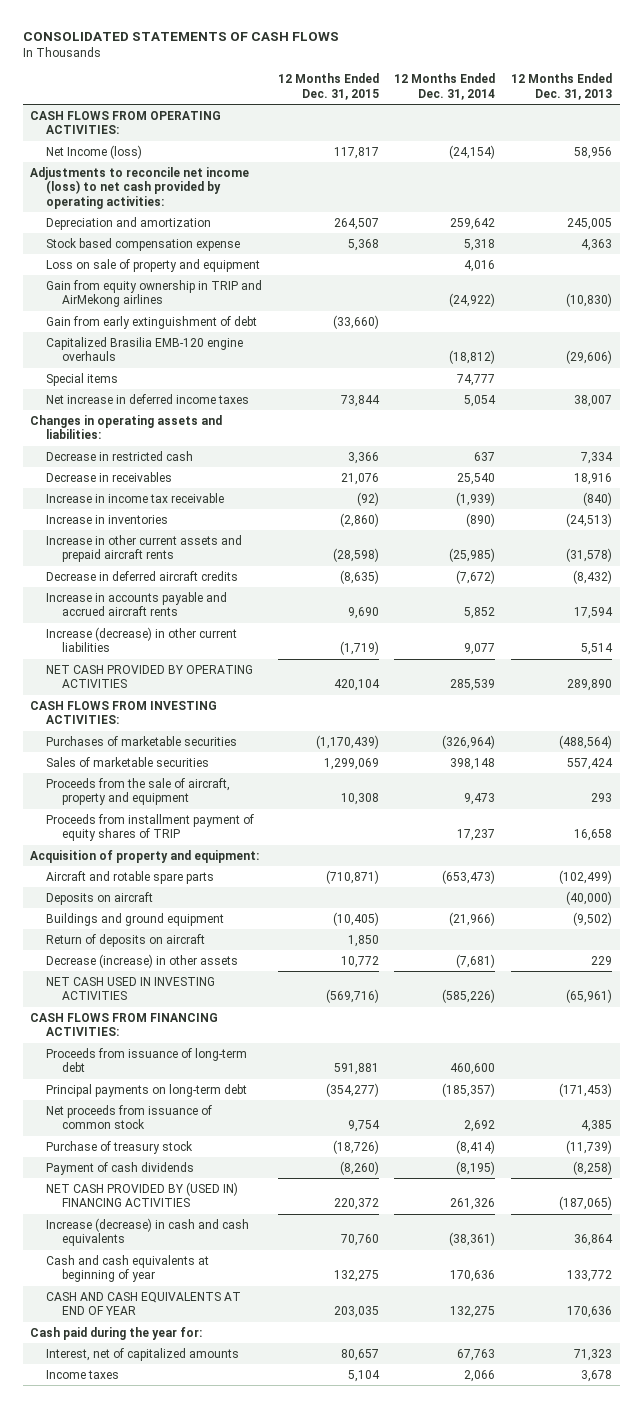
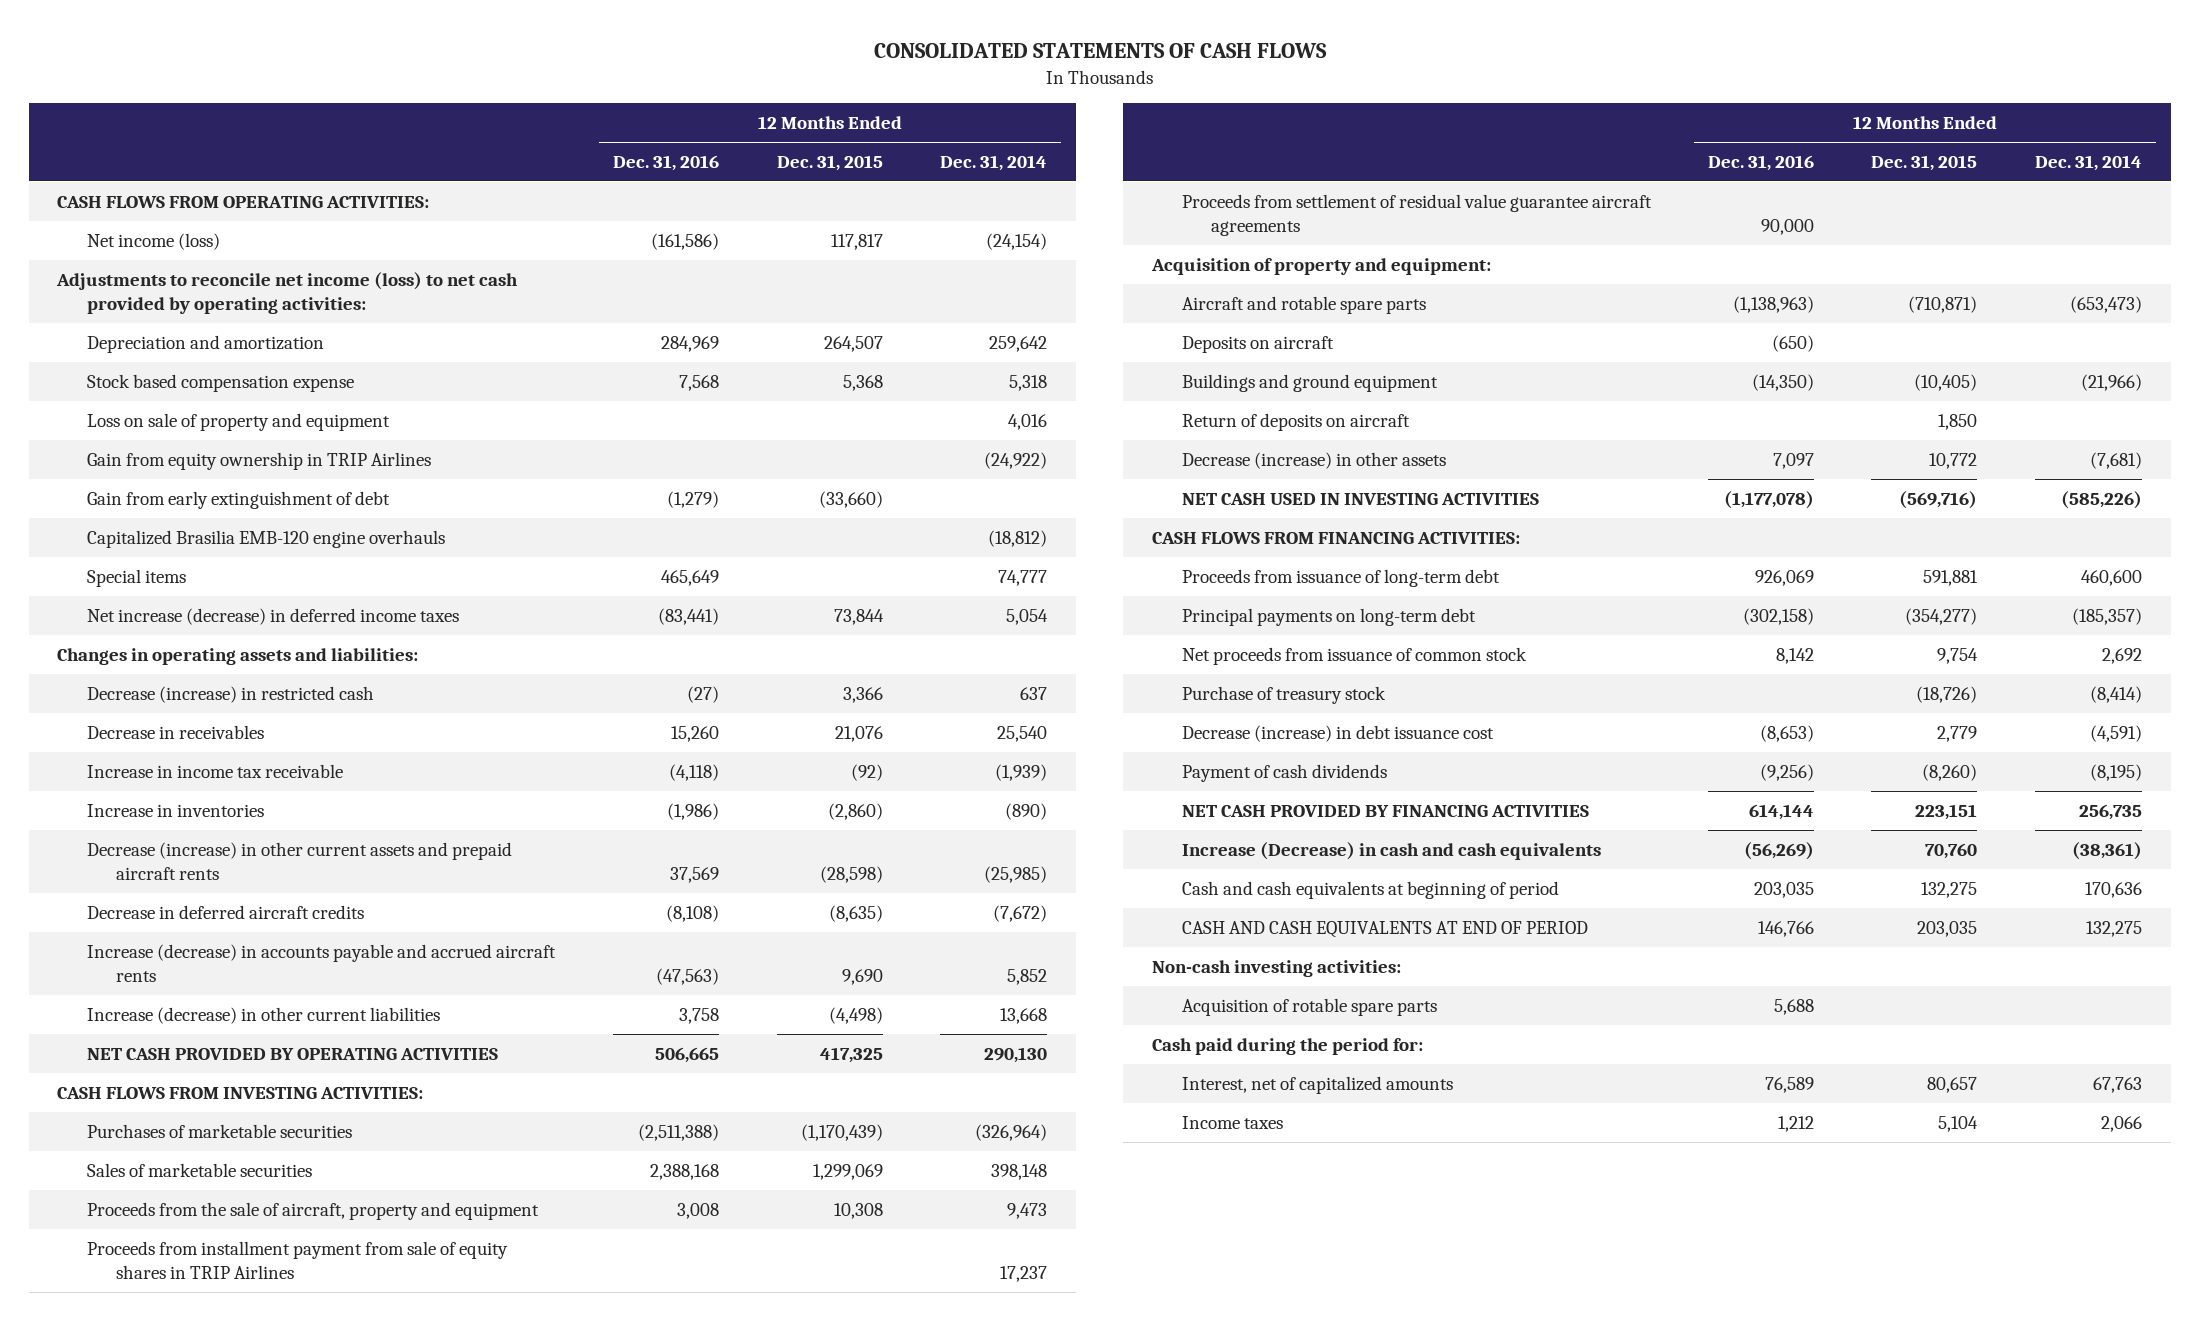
[510,73,612,100] 12 Months Ended Dec. 31, 2013 -> none
none -> [613,154,720,171] Dec. 31, 2016
[46,144,143,159] Net Income (loss) -> [86,232,220,250] Net income (loss)
[46,279,263,308] Gain from equity ownership in TRIP and AirMekong airlines -> [86,451,431,470] Gain from equity ownership in TRIP Airlines
[46,393,250,404] Net increase in deferred income taxes -> [86,607,459,625] Net increase (decrease) in deferred income taxes
[46,450,194,461] Decrease in restricted cash -> [86,685,374,703] Decrease (increase) in restricted cash
[46,534,243,563] Increase in other current assets and prepaid aircraft rents -> [86,841,512,881] Decrease (increase) in other current assets and prepaid aircraft rents
[46,591,228,617] Increase in accounts payable and accrued aircraft rents -> [86,943,556,983] Increase (decrease) in accounts payable and accrued aircraft rents
[339,641,379,656] (1,719) -> [828,1006,883,1024] (4,498)
[464,643,496,656] 9,077 -> [999,1007,1047,1024] 13,668
[333,679,380,692] 420,104 -> [819,1046,883,1063] 417,325
[450,679,496,692] 285,539 -> [983,1046,1047,1063] 290,130
[46,813,255,842] Proceeds from installment payment of equity shares of TRIP -> [86,1240,508,1280] Proceeds from installment payment from sale of equity shares in TRIP Airlines
none -> [1181,193,1652,237] Proceeds from settlement of residual value guarantee aircraft agreements
none -> [1181,724,1494,742] Decrease (increase) in debt issuance cost
[46,1181,239,1208] NET CASH PROVIDED BY (USED IN) FINANCING ACTIVITIES -> [1181,804,1589,817] NET CASH PROVIDED BY FINANCING ACTIVITIES
[333,1198,379,1211] 220,372 -> [1915,803,1978,820] 223,151
[450,1198,496,1211] 261,326 -> [2078,803,2142,820] 256,735
[46,1217,250,1247] Increase (decrease) in cash and cash equivalents -> [1181,841,1601,860] Increase (Decrease) in cash and cash equivalents
[46,1254,210,1283] Cash and cash equivalents at beginning of year -> [1181,880,1559,899] Cash and cash equivalents at beginning of period
[46,1291,242,1316] CASH AND CASH EQUIVALENTS AT END OF YEAR -> [1181,920,1588,938] CASH AND CASH EQUIVALENTS AT END OF PERIOD
none -> [1152,959,1402,977] Non-cash investing activities:
none -> [1181,997,1437,1016] Acquisition of rotable spare parts
[30,1326,203,1340] Cash paid during the year for: -> [1152,1037,1424,1055] Cash paid during the period for:

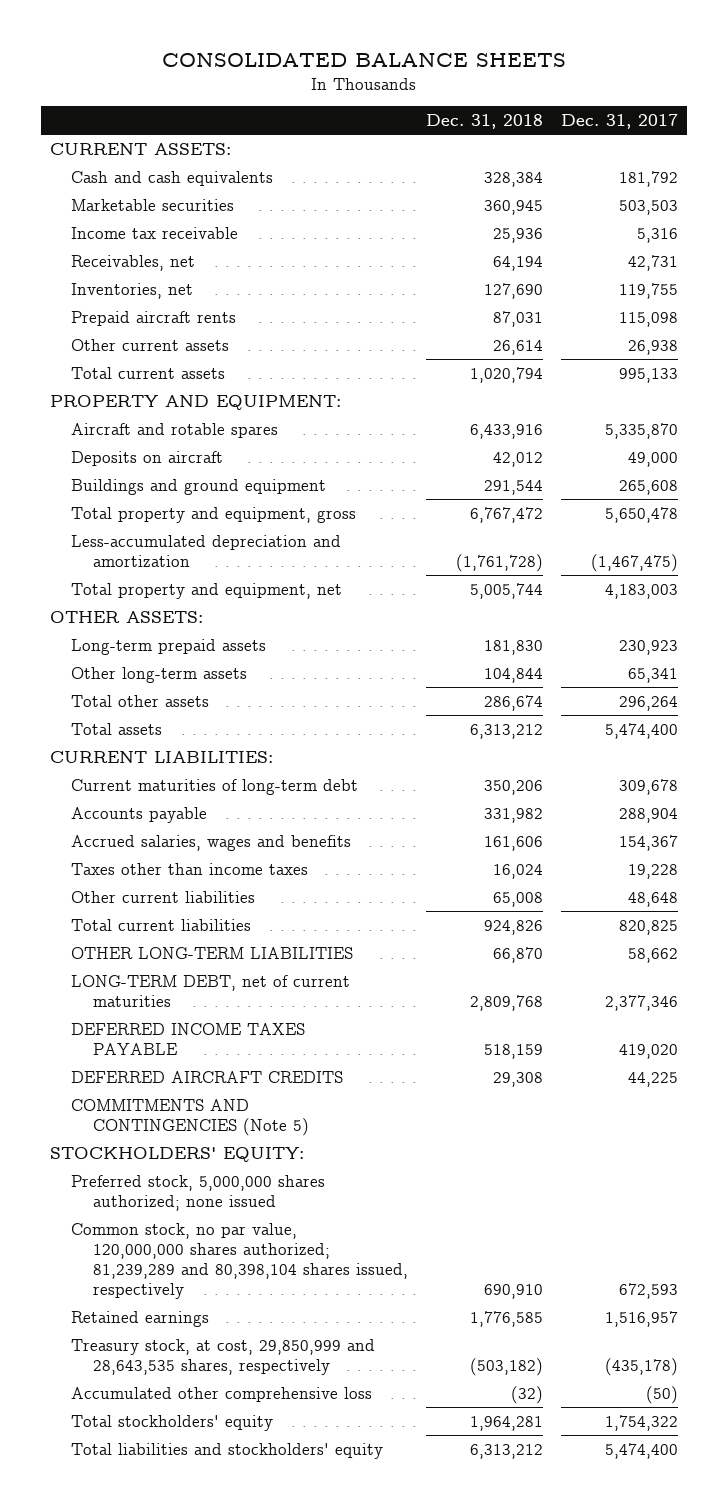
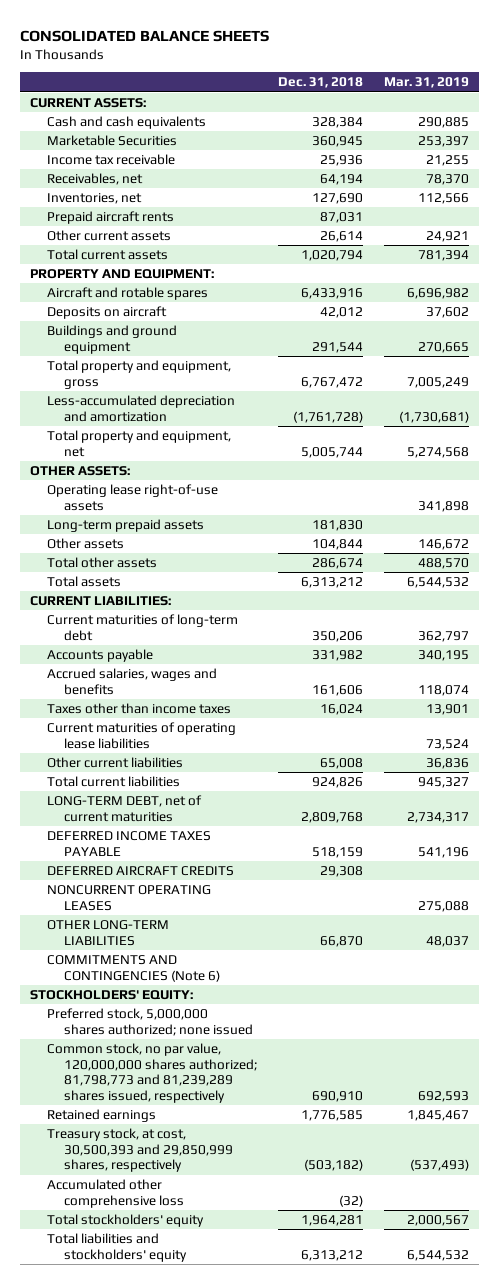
[560,114,678,130] Dec. 31, 2017 -> none
none -> [383,77,469,89] Mar. 31, 2019
[71,198,235,211] Marketable securities -> [47,134,178,146] Marketable Securities
none -> [47,483,219,511] Operating lease right-of-use assets
[71,666,248,683] Other long-term assets -> [47,537,125,549] Other assets
none -> [47,721,237,749] Current maturities of operating lease liabilities
none -> [47,884,212,911] NONCURRENT OPERATING LEASES
[71,946,354,959] OTHER LONG-TERM LIABILITIES -> [47,919,170,946] OTHER LONG-TERM LIABILITIES
[71,1098,309,1136] COMMITMENTS AND CONTINGENCIES (Note 5) -> [47,954,220,982] COMMITMENTS AND CONTINGENCIES (Note 6)
[71,1222,408,1299] Common stock, no par value, 120,000,000 shares authorized; 81,239,289 and 80,398,104 shares issued, respectively -> [47,1042,257,1104] Common stock, no par value, 120,000,000 shares authorized; 81,798,773 and 81,239,289 shares issued, respectively
[71,1338,376,1375] Treasury stock, at cost, 29,850,999 and 28,643,535 shares, respectively -> [47,1127,233,1173] Treasury stock, at cost, 30,500,393 and 29,850,999 shares, respectively

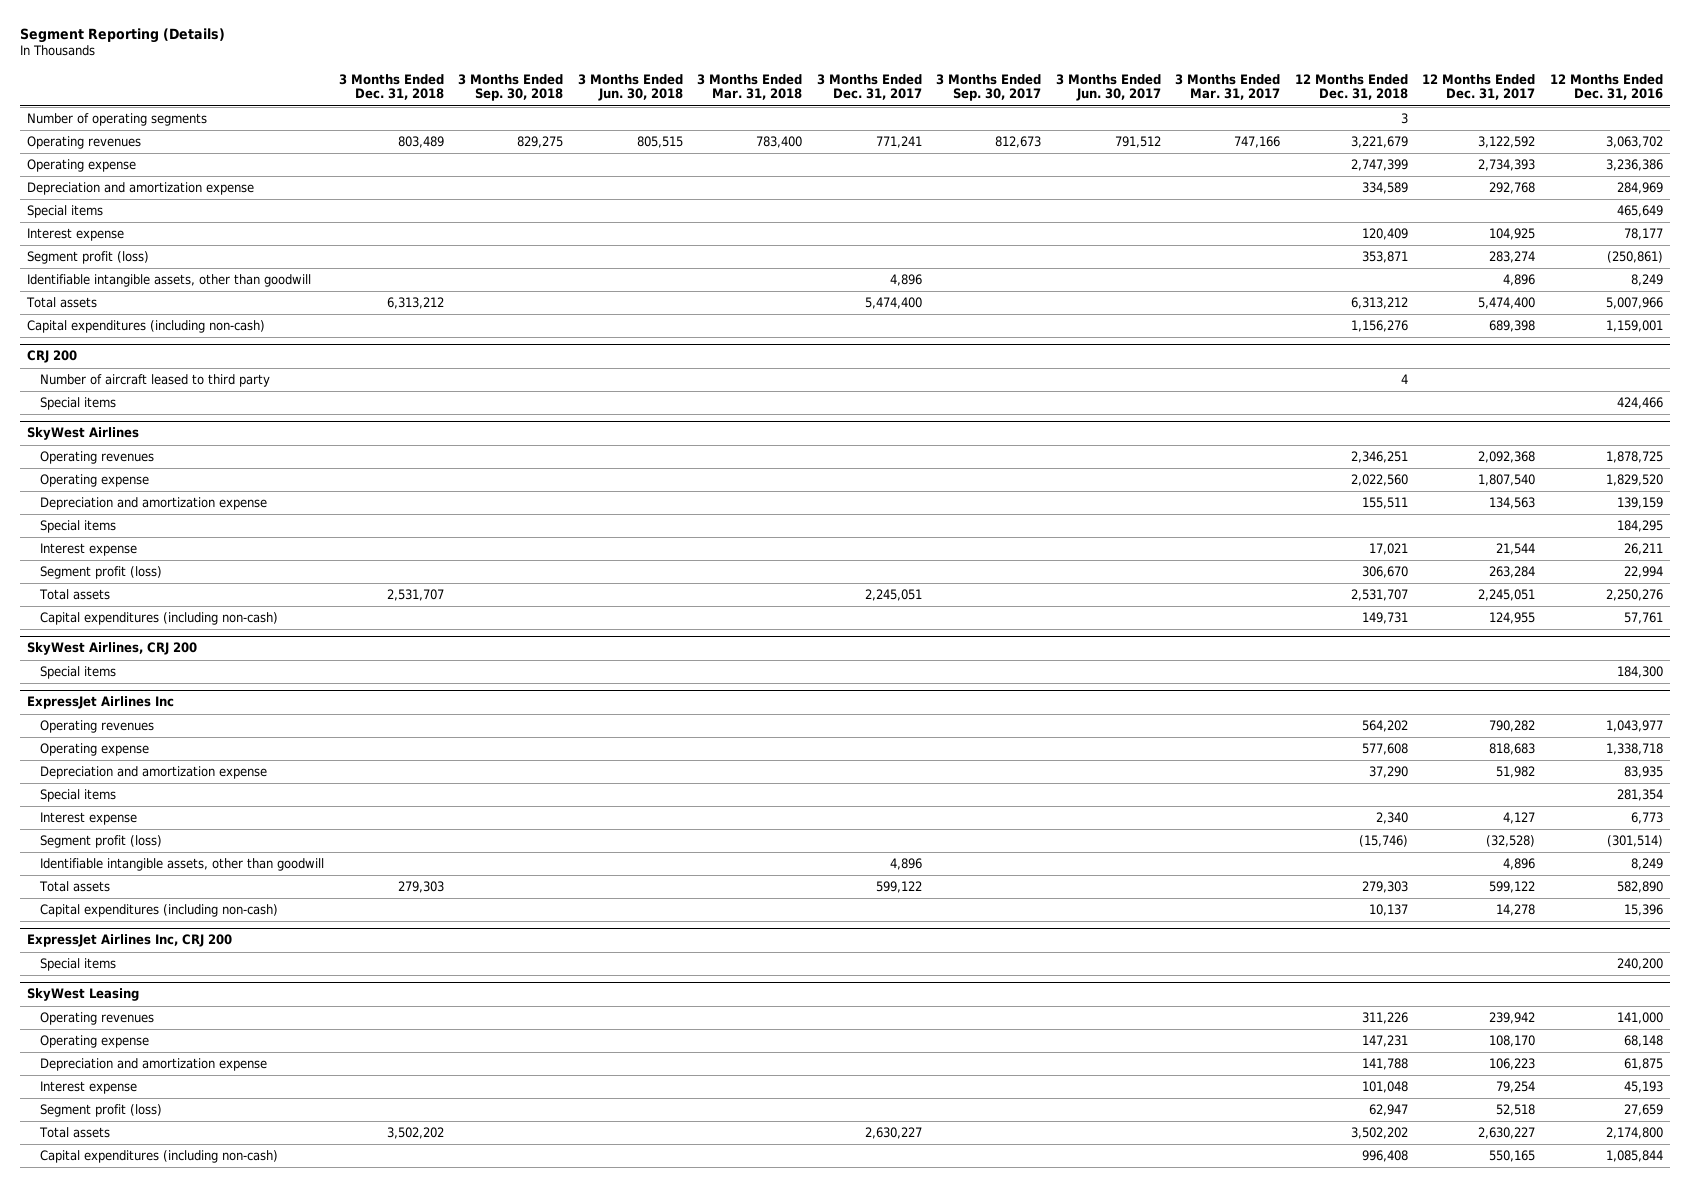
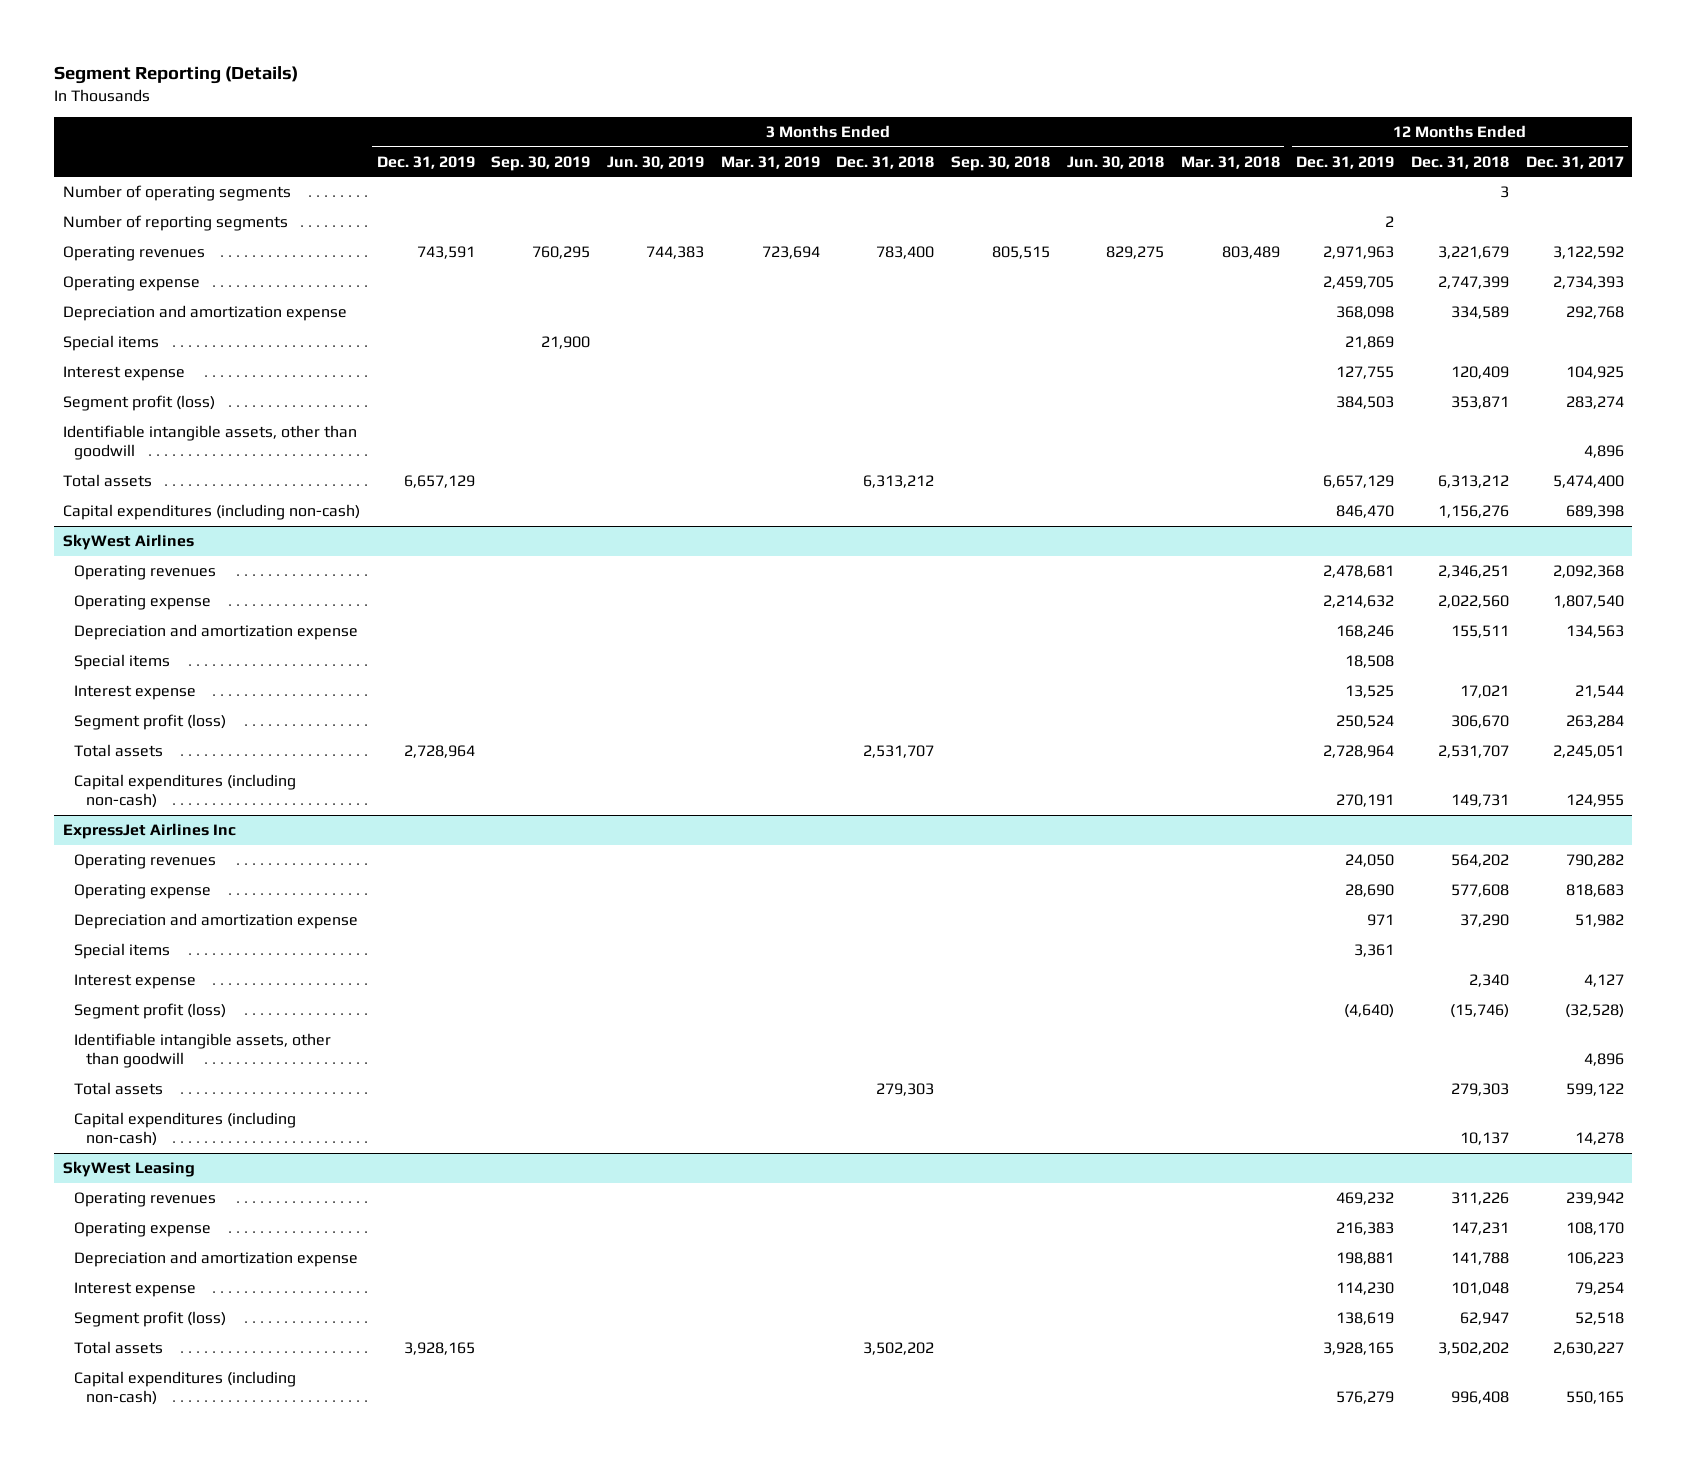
[816,73,922,101] 3 Months Ended Dec. 31, 2017 -> none
[936,73,1042,102] 3 Months Ended Sep. 30, 2017 -> none
[1055,73,1161,102] 3 Months Ended Jun. 30, 2017 -> none
[1175,73,1281,101] 3 Months Ended Mar. 31, 2017 -> none
[1549,73,1663,101] 12 Months Ended Dec. 31, 2016 -> none
none -> [376,155,475,169] Dec. 31, 2019
none -> [491,155,591,171] Sep. 30, 2019
none -> [606,155,704,169] Jun. 30, 2019
none -> [720,155,820,169] Mar. 31, 2019
none -> [1296,155,1395,169] Dec. 31, 2019
none -> [62,215,288,232] Number of reporting segments
[397,136,444,149] 803,489 -> [876,246,935,260] 783,400
[517,136,564,149] 829,275 -> [992,246,1051,260] 805,515
[636,136,683,149] 805,515 -> [1105,246,1164,260] 829,275
[756,136,803,149] 783,400 -> [1221,246,1280,260] 803,489
[26,350,77,364] CRJ 200 -> none
[40,374,271,388] Number of aircraft leased to third party -> none
[40,397,117,411] Special items -> none
[26,642,197,656] SkyWest Airlines, CRJ 200 -> none
[40,666,117,680] Special items -> none
[26,934,232,948] ExpressJet Airlines Inc, CRJ 200 -> none
[40,958,117,972] Special items -> none

